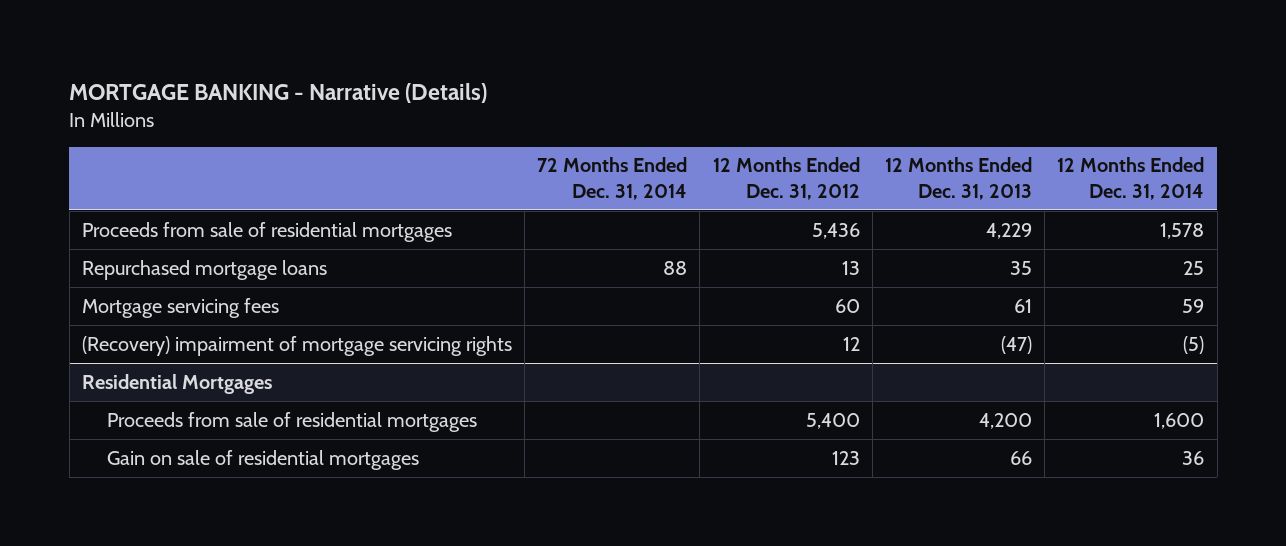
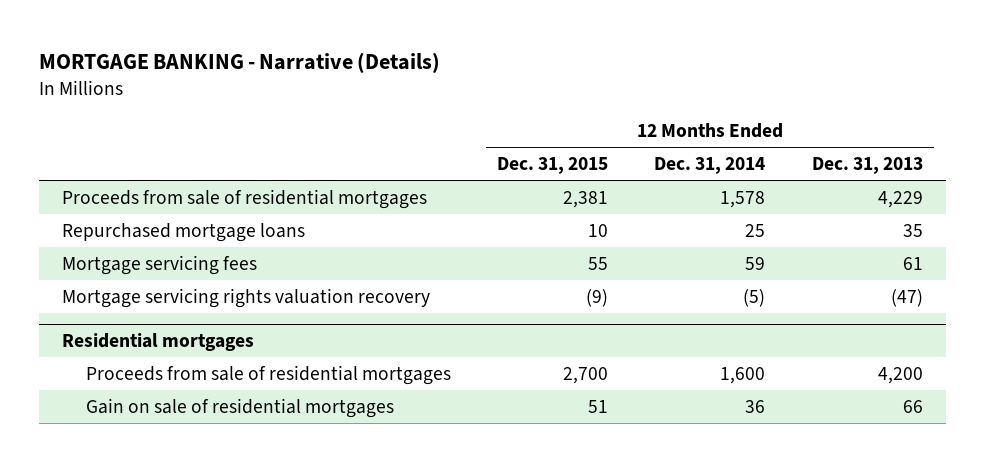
[537,157,688,201] 72 Months Ended Dec. 31, 2014 -> none
[712,157,860,201] 12 Months Ended Dec. 31, 2012 -> none
none -> [497,157,609,175] Dec. 31, 2015
[81,335,512,356] (Recovery) impairment of mortgage servicing rights -> [62,287,431,308] Mortgage servicing rights valuation recovery
[81,373,272,394] Residential Mortgages -> [62,333,255,352] Residential mortgages

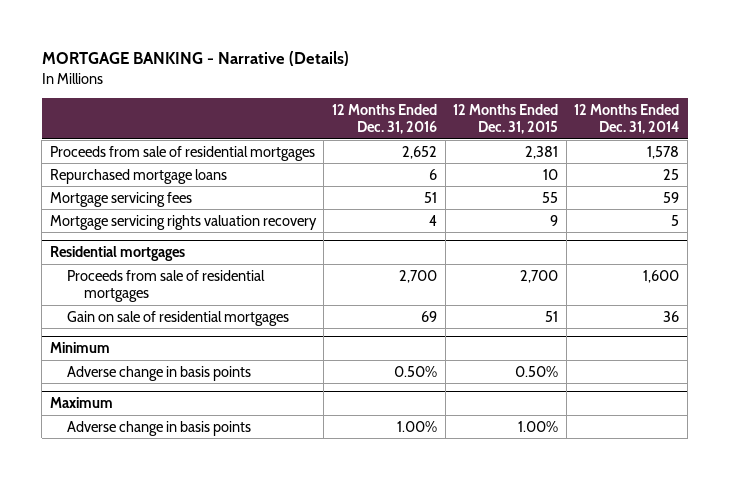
[811,157,923,175] Dec. 31, 2013 -> none
none -> [331,103,437,135] 12 Months Ended Dec. 31, 2016
[586,288,609,307] (9) -> [550,214,559,226] 9
[743,288,766,307] (5) -> [671,214,680,226] 5
none -> [49,342,110,354] Minimum
none -> [66,365,251,381] Adverse change in basis points
none -> [49,397,113,409] Maximum
none -> [66,420,251,436] Adverse change in basis points

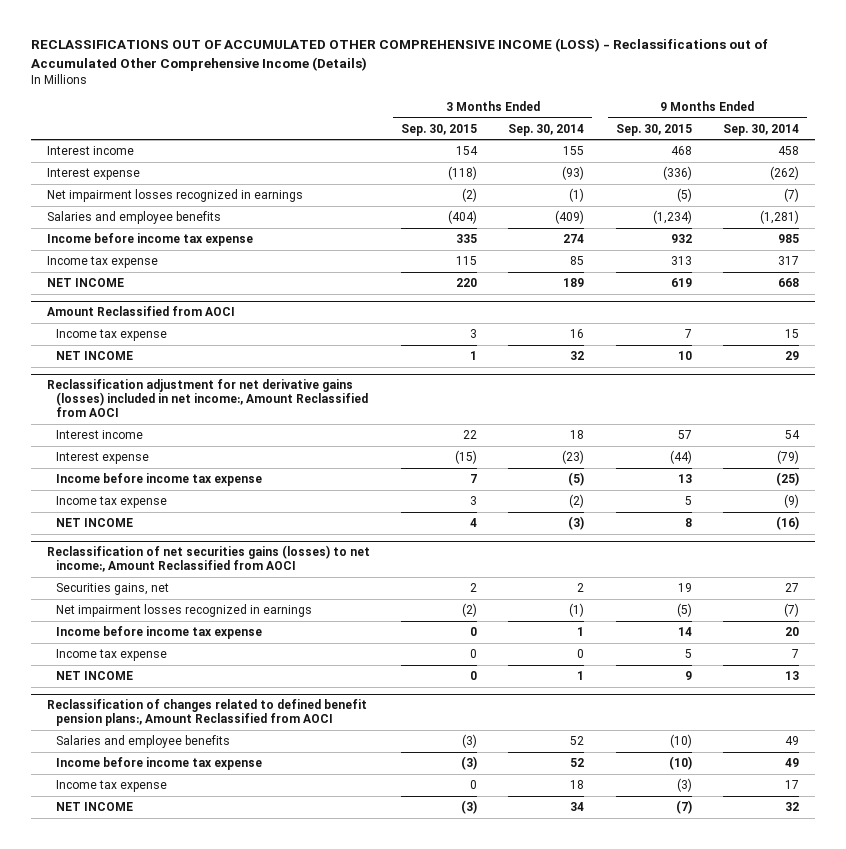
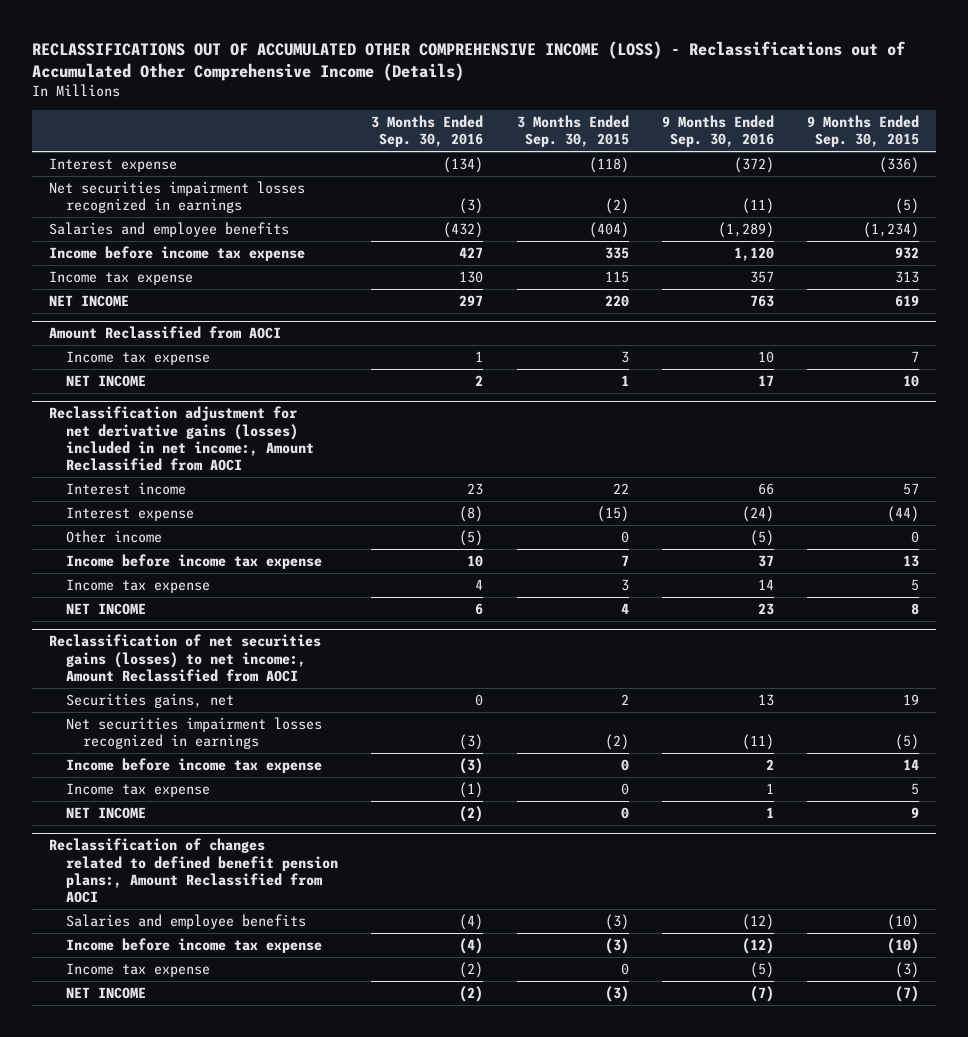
[508,123,585,136] Sep. 30, 2014 -> none
[722,123,799,136] Sep. 30, 2014 -> none
none -> [371,115,484,148] 3 Months Ended Sep. 30, 2016
none -> [661,115,774,148] 9 Months Ended Sep. 30, 2016
[46,146,134,156] Interest income -> none
[46,189,303,203] Net impairment losses recognized in earnings -> [49,180,306,214] Net securities impairment losses recognized in earnings
none -> [65,529,162,543] Other income
[56,604,313,618] Net impairment losses recognized in earnings -> [65,716,322,750] Net securities impairment losses recognized in earnings

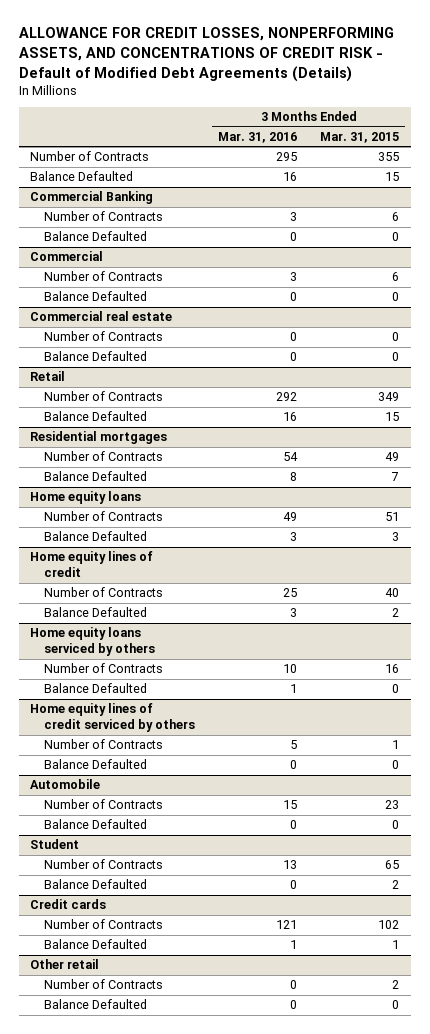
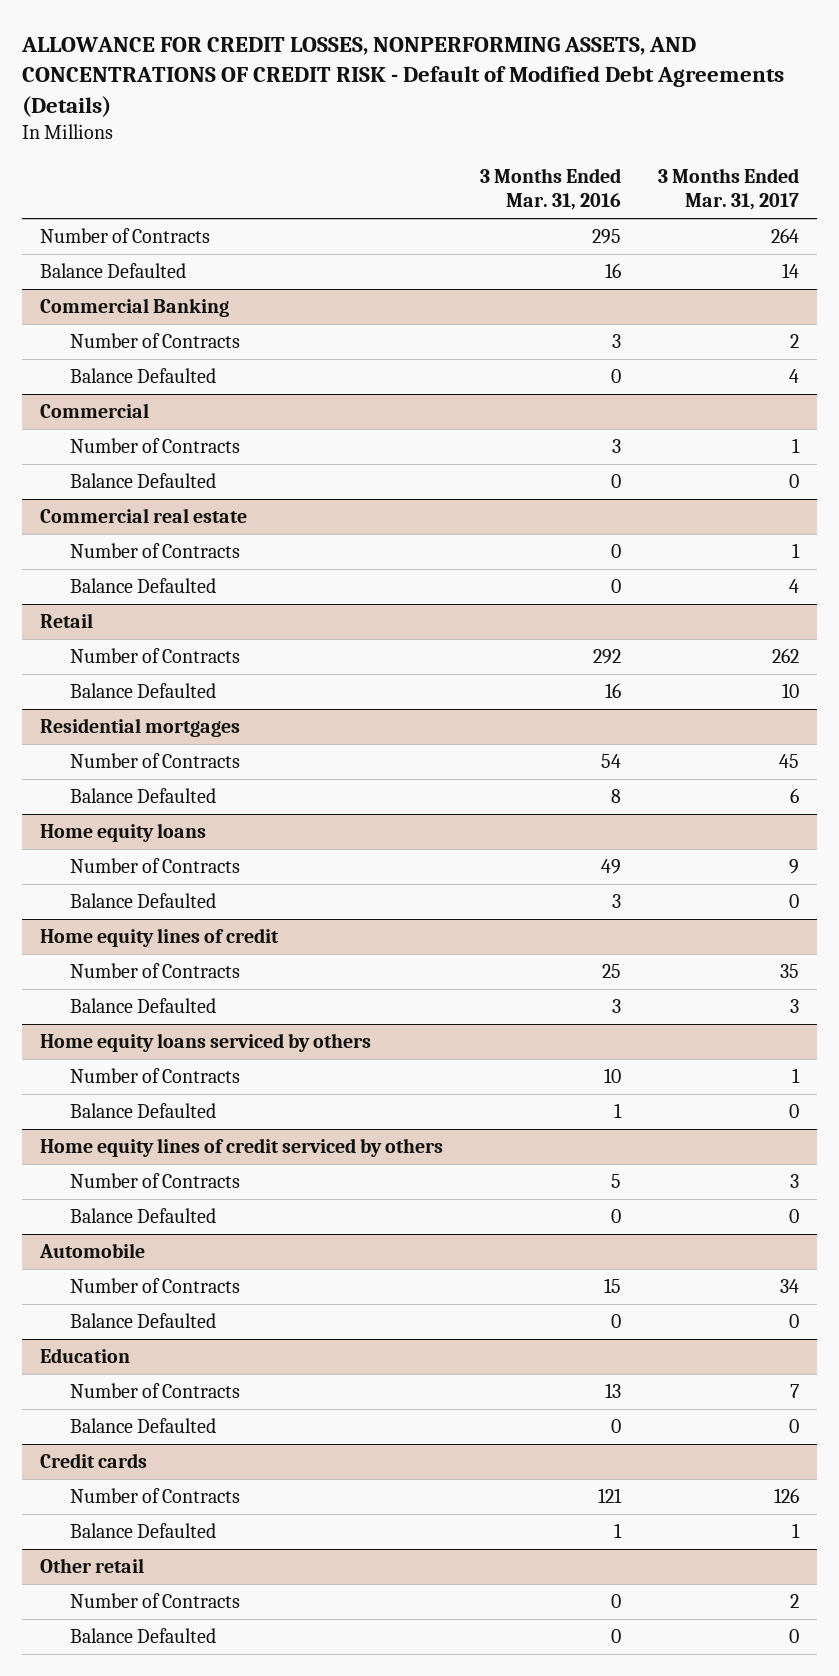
[320,131,400,143] Mar. 31, 2015 -> none
none -> [657,167,799,211] 3 Months Ended Mar. 31, 2017
[30,839,80,850] Student -> [40,1348,131,1364] Education

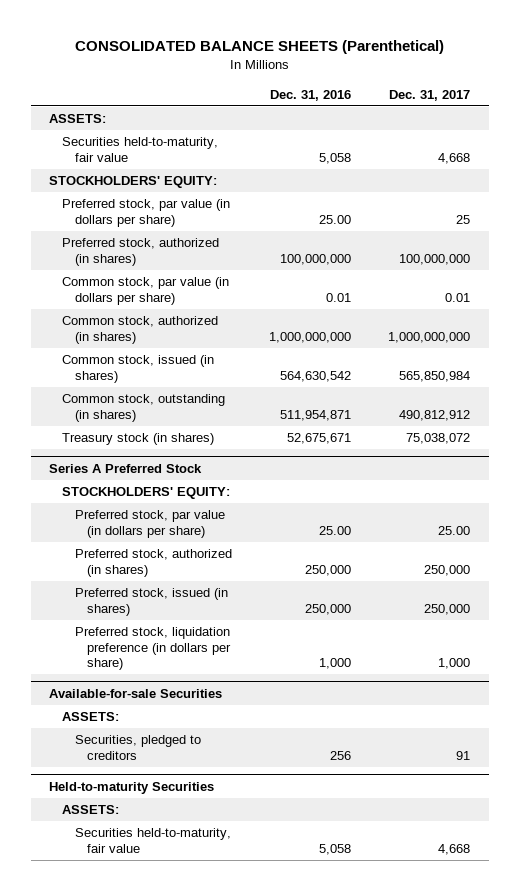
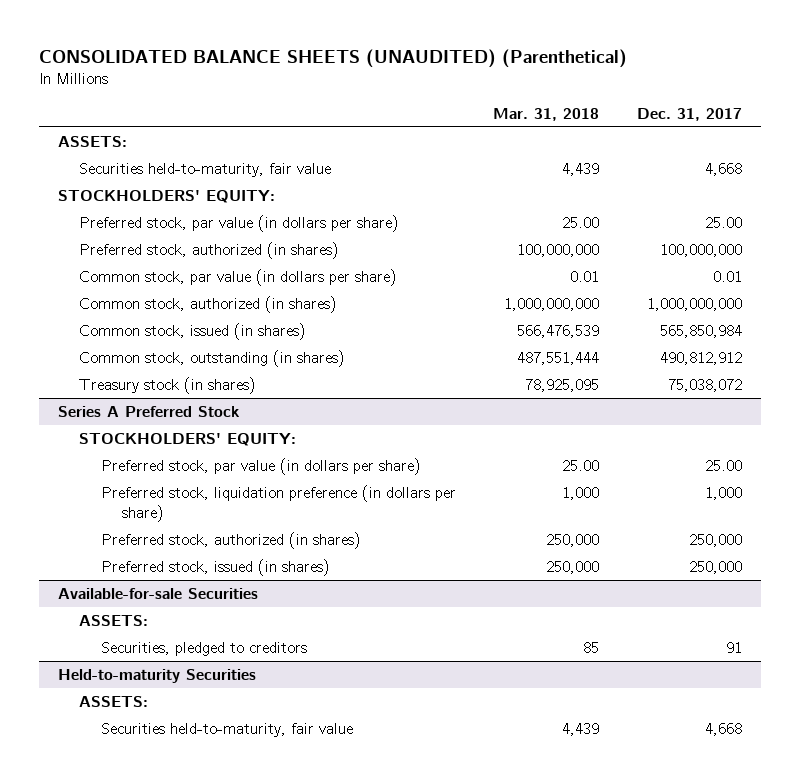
[74,40,444,55] CONSOLIDATED BALANCE SHEETS (Parenthetical) -> [39,49,628,69] CONSOLIDATED BALANCE SHEETS (UNAUDITED) (Parenthetical)
[269,89,351,101] Dec. 31, 2016 -> none
none -> [493,107,600,121] Mar. 31, 2018
[456,214,471,224] 25 -> [705,216,743,228] 25.00
[74,627,232,671] Preferred stock, liquidation preference (in dollars per share) -> [100,484,456,522] Preferred stock, liquidation preference (in dollars per share)

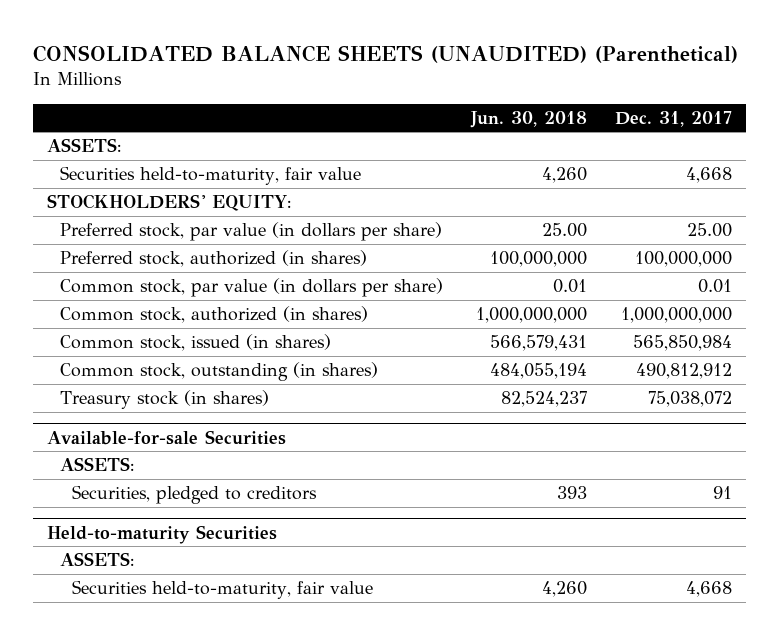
[493,107,600,121] Mar. 31, 2018 -> none
none -> [469,110,587,128] Jun. 30, 2018
[57,405,240,417] Series A Preferred Stock -> none
[79,432,297,446] STOCKHOLDERS' EQUITY: -> none
[100,457,421,475] Preferred stock, par value (in dollars per share) -> none
[100,484,456,522] Preferred stock, liquidation preference (in dollars per share) -> none
[100,531,361,549] Preferred stock, authorized (in shares) -> none
[100,558,330,576] Preferred stock, issued (in shares) -> none

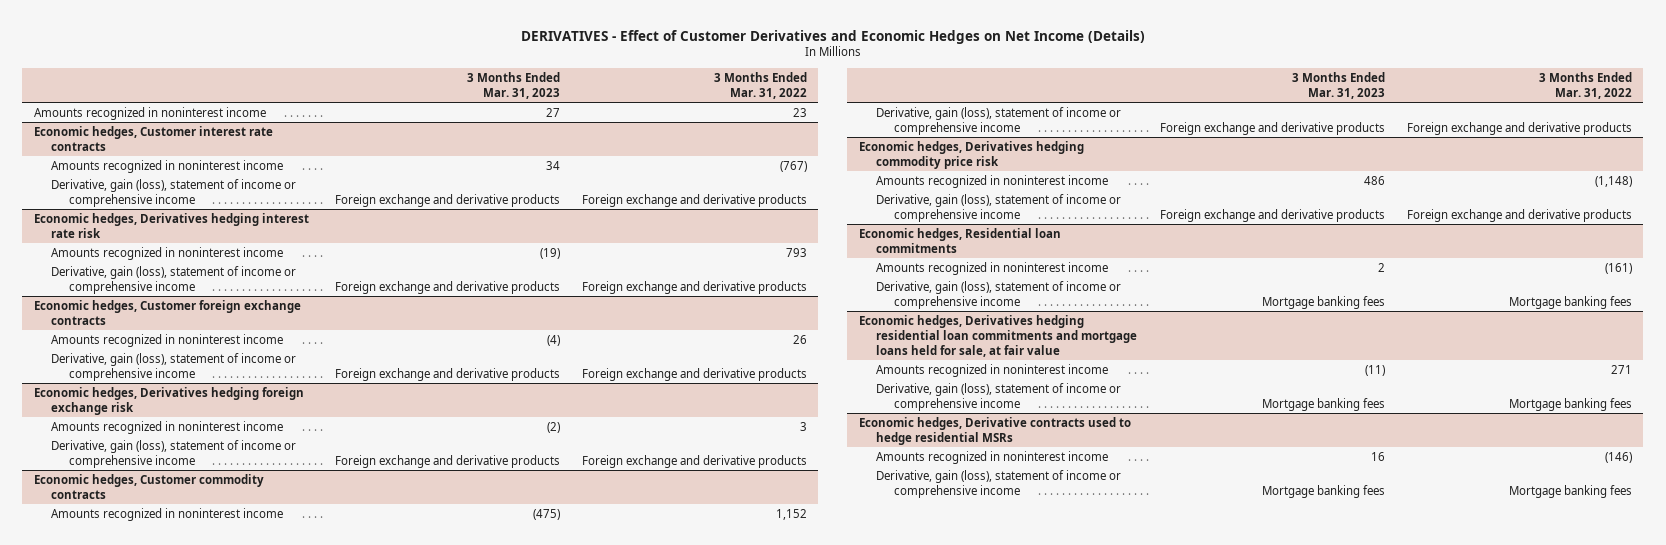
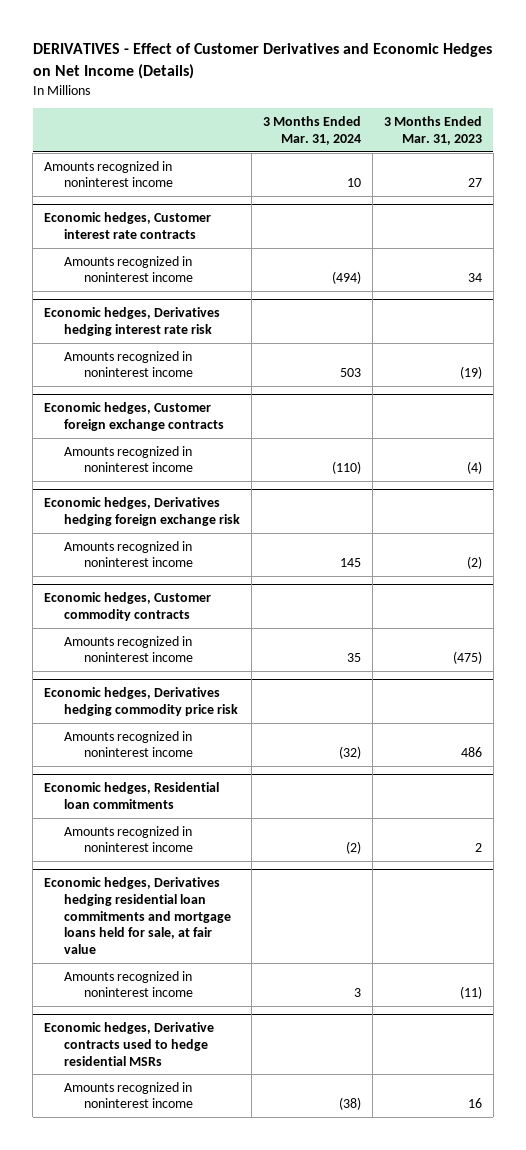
[713,71,807,99] 3 Months Ended Mar. 31, 2022 -> none
none -> [262,116,361,145] 3 Months Ended Mar. 31, 2024
[51,178,297,207] Derivative, gain (loss), statement of income or comprehensive income -> none
[51,265,297,294] Derivative, gain (loss), statement of income or comprehensive income -> none
[51,352,297,381] Derivative, gain (loss), statement of income or comprehensive income -> none
[51,439,297,468] Derivative, gain (loss), statement of income or comprehensive income -> none
[876,106,1122,135] Derivative, gain (loss), statement of income or comprehensive income -> none
[876,193,1122,222] Derivative, gain (loss), statement of income or comprehensive income -> none
[876,280,1122,309] Derivative, gain (loss), statement of income or comprehensive income -> none
[876,382,1122,411] Derivative, gain (loss), statement of income or comprehensive income -> none
[876,469,1122,498] Derivative, gain (loss), statement of income or comprehensive income -> none

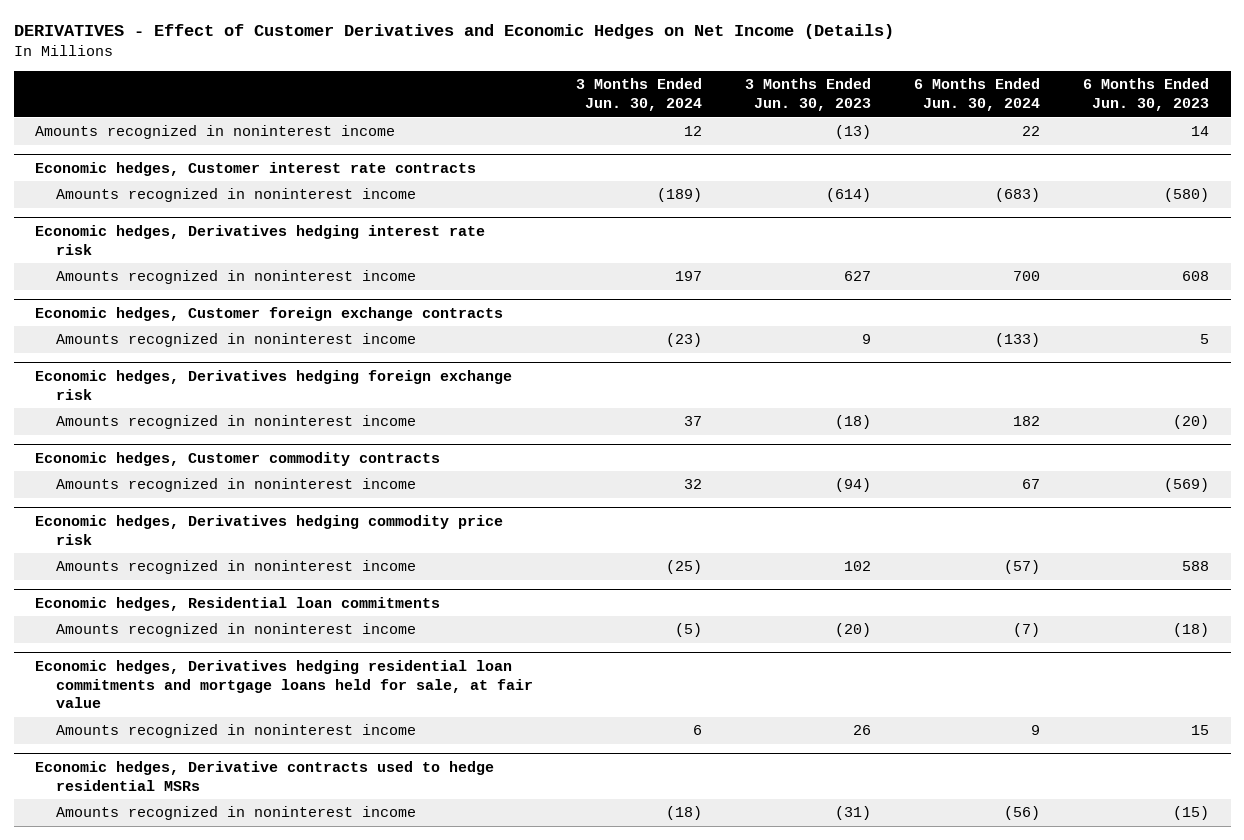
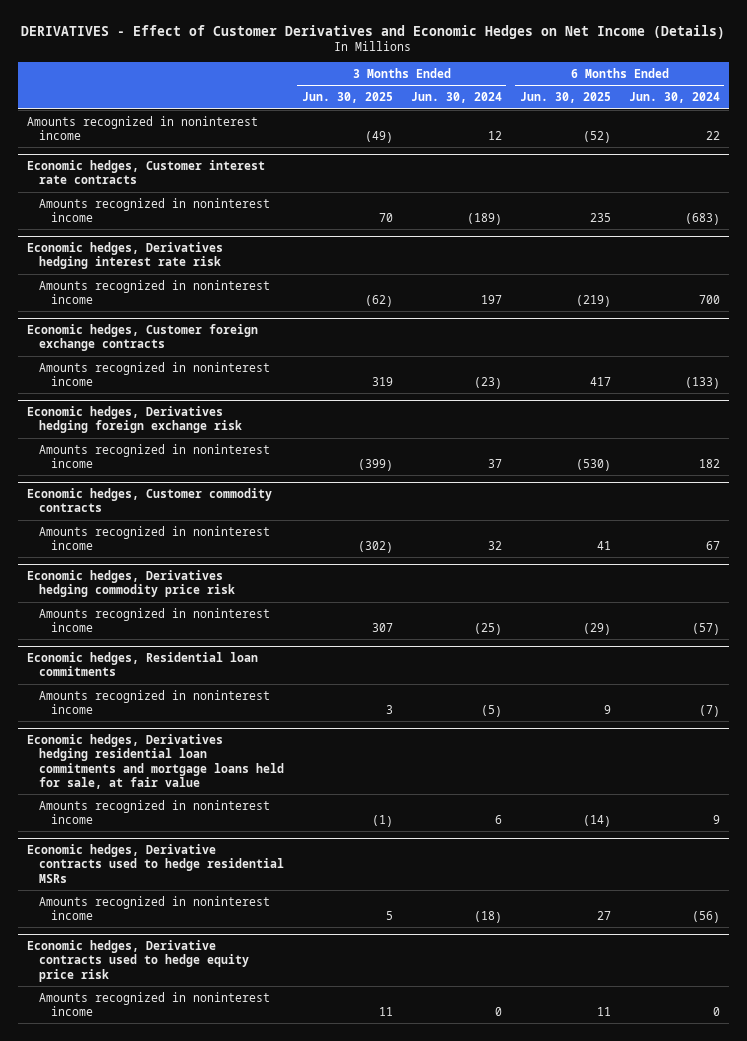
[745,78,872,112] 3 Months Ended Jun. 30, 2023 -> none
[1083,78,1210,112] 6 Months Ended Jun. 30, 2023 -> none
none -> [301,92,393,104] Jun. 30, 2025
none -> [519,92,611,104] Jun. 30, 2025
none -> [26,939,249,982] Economic hedges, Derivative contracts used to hedge equity price risk
none -> [38,991,270,1017] Amounts recognized in noninterest income

